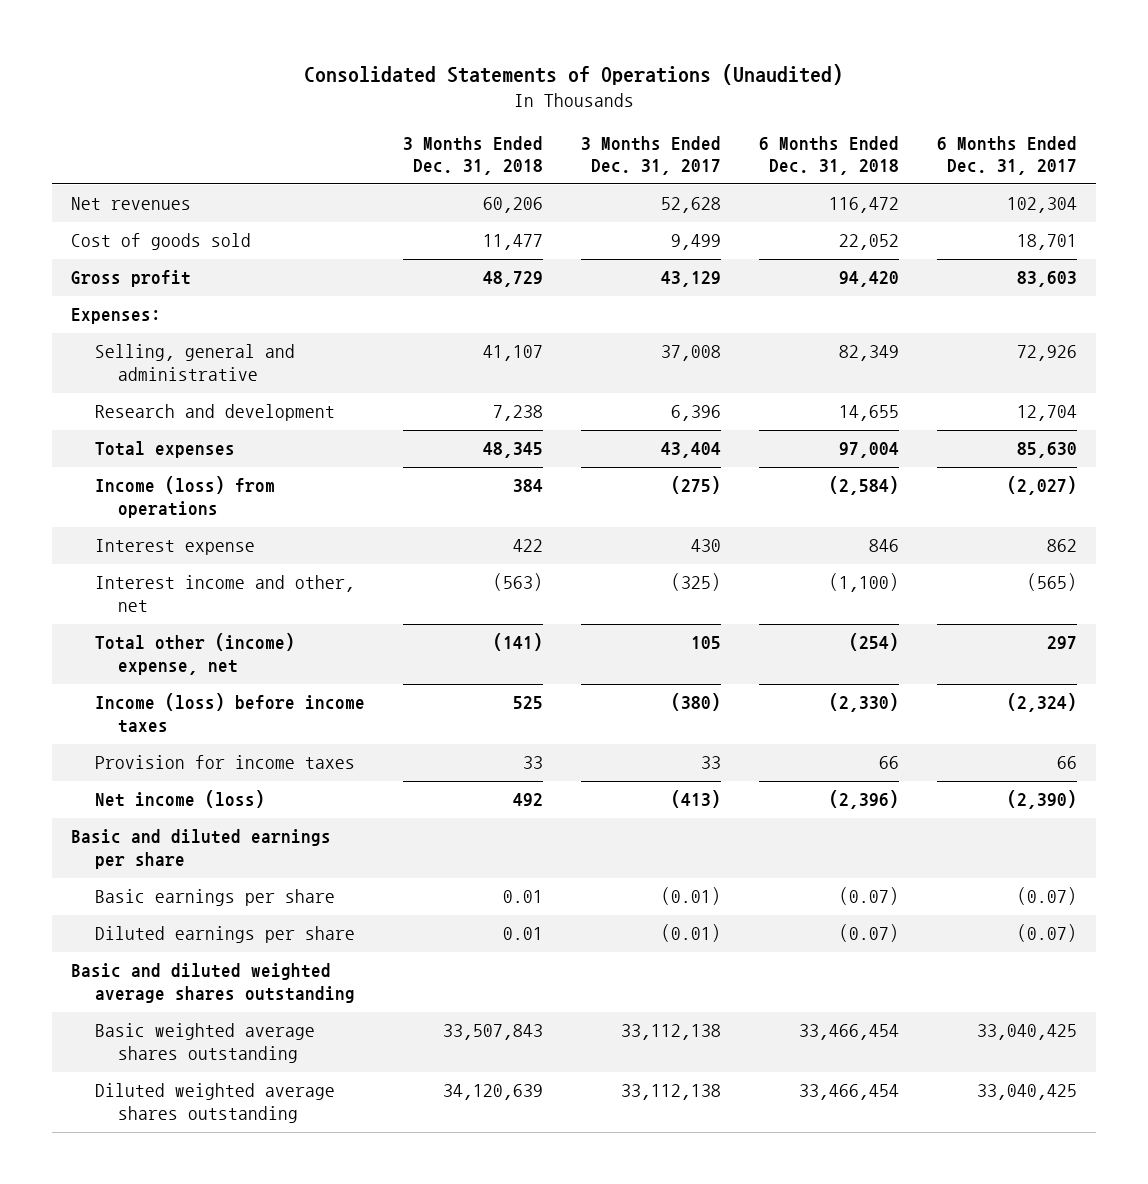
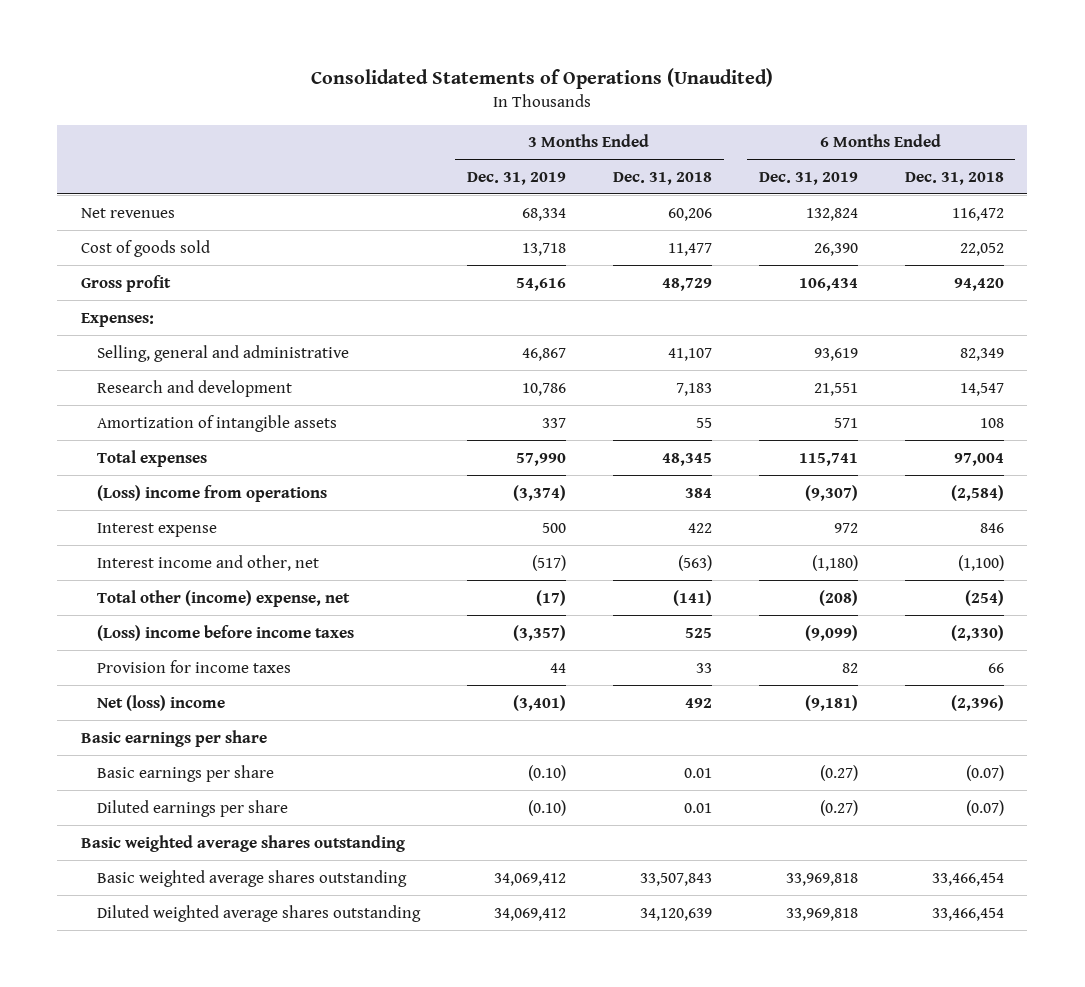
[581,135,722,176] 3 Months Ended Dec. 31, 2017 -> none
[937,135,1078,176] 6 Months Ended Dec. 31, 2017 -> none
none -> [466,171,566,185] Dec. 31, 2019
none -> [758,171,858,185] Dec. 31, 2019
[492,405,543,422] 7,238 -> [675,382,712,396] 7,183
[839,405,900,422] 14,655 -> [959,382,1004,396] 14,547
none -> [96,414,337,432] Amortization of intangible assets
[94,476,275,519] Income (loss) from operations -> [96,484,327,502] (Loss) income from operations
[94,693,365,734] Income (loss) before income taxes -> [96,624,354,641] (Loss) income before income taxes
[94,790,265,809] Net income (loss) -> [96,694,225,711] Net (loss) income
[70,829,331,870] Basic and diluted earnings per share -> [80,729,267,747] Basic earnings per share
[70,963,355,1004] Basic and diluted weighted average shares outstanding -> [80,834,405,852] Basic weighted average shares outstanding

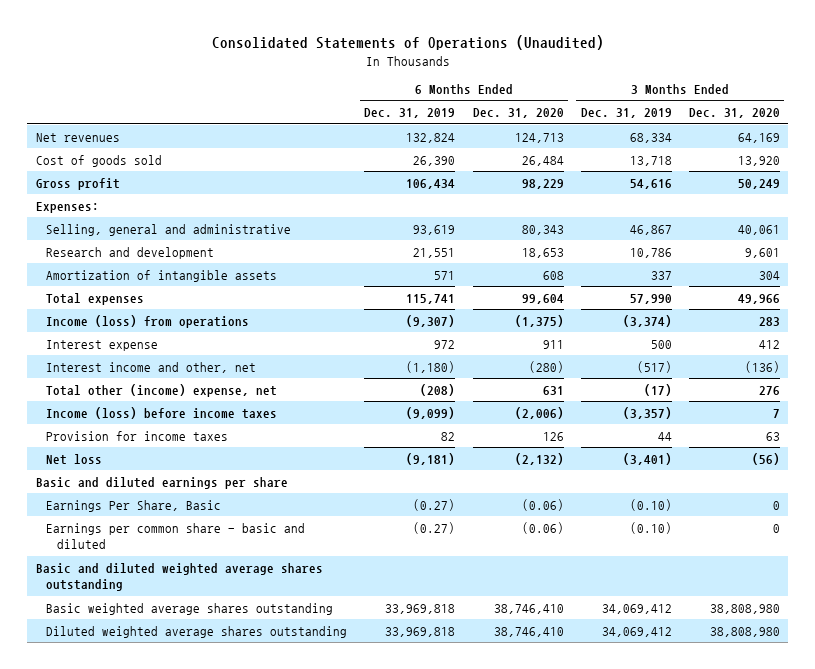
[612,171,712,185] Dec. 31, 2018 -> none
[904,171,1004,185] Dec. 31, 2018 -> none
none -> [472,108,564,119] Dec. 31, 2020
none -> [688,108,780,119] Dec. 31, 2020
[96,484,327,502] (Loss) income from operations -> [46,314,250,328] Income (loss) from operations
[96,624,354,641] (Loss) income before income taxes -> [46,406,278,419] Income (loss) before income taxes
[96,694,225,711] Net (loss) income -> [46,453,103,465] Net loss
[80,729,267,747] Basic earnings per share -> [35,476,288,489] Basic and diluted earnings per share
[96,764,274,782] Basic earnings per share -> [46,499,222,512] Earnings Per Share, Basic
[96,799,288,817] Diluted earnings per share -> [46,522,306,550] Earnings per common share - basic and diluted
[80,834,405,852] Basic weighted average shares outstanding -> [35,562,323,592] Basic and diluted weighted average shares outstanding

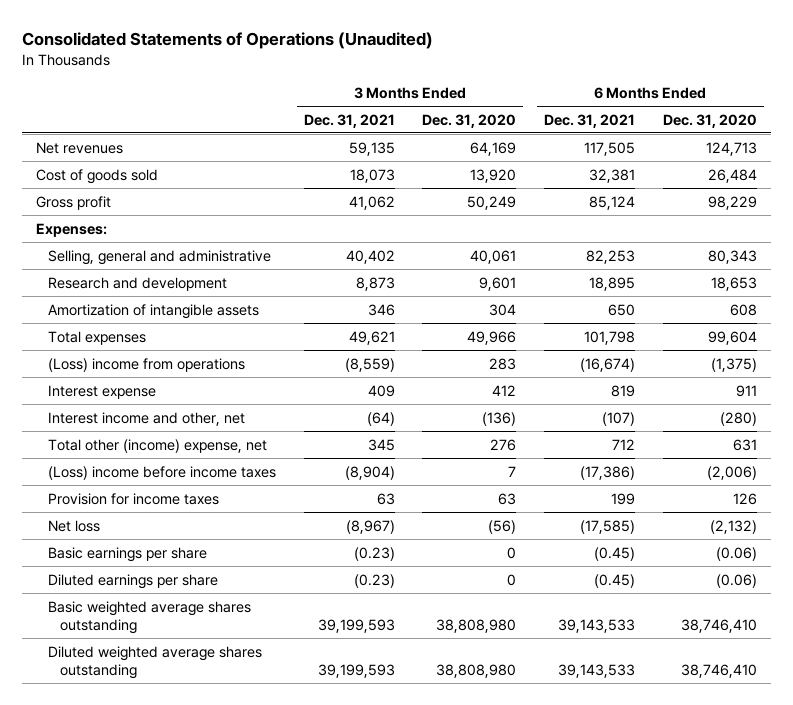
[364,108,456,119] Dec. 31, 2019 -> none
[580,108,672,119] Dec. 31, 2019 -> none
none -> [303,113,395,128] Dec. 31, 2021
none -> [544,113,636,128] Dec. 31, 2021
[46,314,250,328] Income (loss) from operations -> [47,357,245,372] (Loss) income from operations
[46,406,278,419] Income (loss) before income taxes -> [47,465,276,480] (Loss) income before income taxes
[35,476,288,489] Basic and diluted earnings per share -> none
[35,562,323,592] Basic and diluted weighted average shares outstanding -> none
[46,499,222,512] Earnings Per Share, Basic -> [47,546,207,562] Basic earnings per share
[46,522,306,550] Earnings per common share - basic and diluted -> [47,573,218,589] Diluted earnings per share

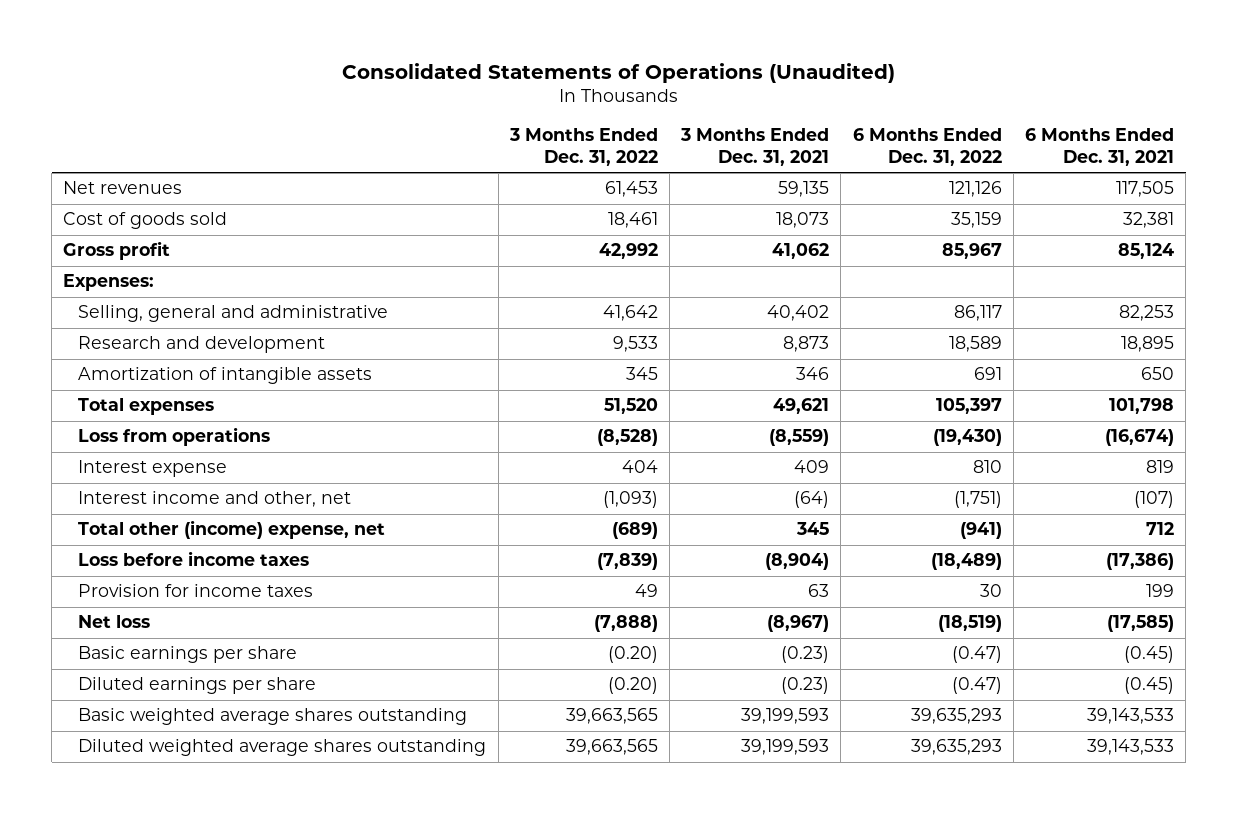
[422,113,517,128] Dec. 31, 2020 -> none
[662,113,757,128] Dec. 31, 2020 -> none
none -> [508,128,658,167] 3 Months Ended Dec. 31, 2022
none -> [852,128,1002,167] 6 Months Ended Dec. 31, 2022
[47,357,245,372] (Loss) income from operations -> [78,427,271,447] Loss from operations
[47,465,276,480] (Loss) income before income taxes -> [78,551,310,567] Loss before income taxes

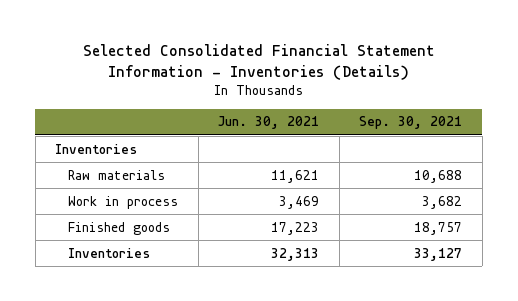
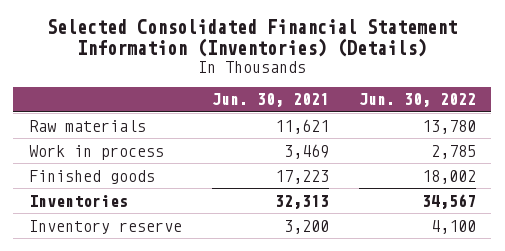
[82,44,435,81] Selected Consolidated Financial Statement Information - Inventories (Details) -> [47,19,458,58] Selected Consolidated Financial Statement Information (Inventories) (Details)
[359,116,463,130] Sep. 30, 2021 -> none
none -> [359,93,477,108] Jun. 30, 2022
[55,143,138,154] Inventories -> none
none -> [28,219,182,234] Inventory reserve

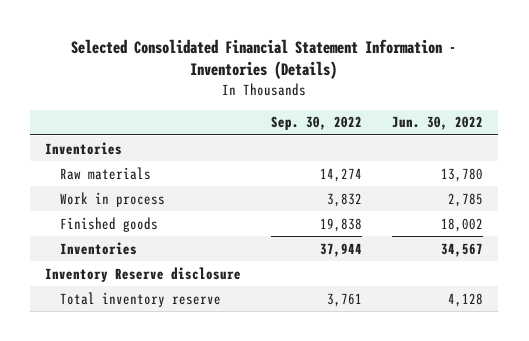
[47,19,458,58] Selected Consolidated Financial Statement Information (Inventories) (Details) -> [71,38,457,80] Selected Consolidated Financial Statement Information - Inventories (Details)
[211,93,329,108] Jun. 30, 2021 -> none
none -> [271,116,363,131] Sep. 30, 2022
none -> [45,141,123,155] Inventories
none -> [45,266,242,282] Inventory Reserve disclosure
[28,219,182,234] Inventory reserve -> [59,291,221,307] Total inventory reserve
[431,219,477,234] 4,100 -> [448,292,484,307] 4,128

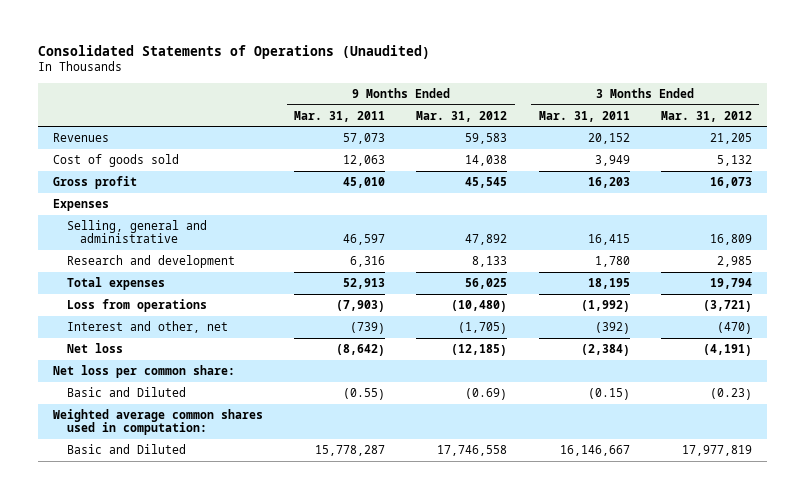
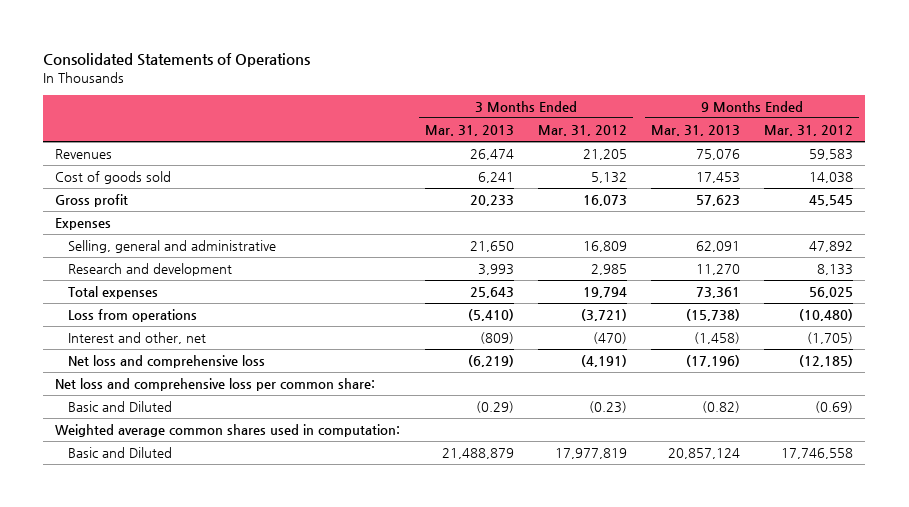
[37,44,430,59] Consolidated Statements of Operations (Unaudited) -> [43,52,311,67] Consolidated Statements of Operations
[294,110,386,122] Mar. 31, 2011 -> none
[538,110,630,122] Mar. 31, 2011 -> none
none -> [424,125,514,137] Mar. 31, 2013
none -> [650,125,740,137] Mar. 31, 2013
[66,343,123,354] Net loss -> [68,355,266,369] Net loss and comprehensive loss
[53,365,236,379] Net loss per common share: -> [55,378,376,392] Net loss and comprehensive loss per common share:

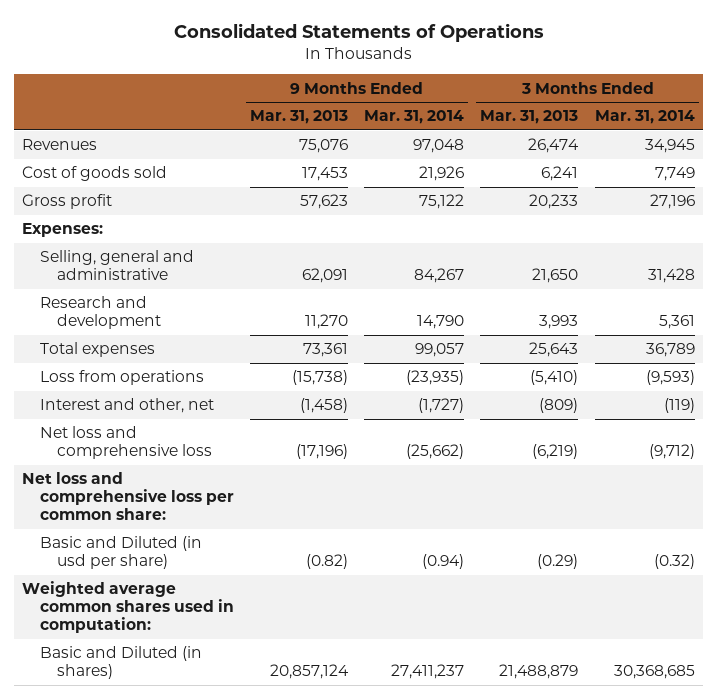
[537,125,627,137] Mar. 31, 2012 -> none
[764,125,854,137] Mar. 31, 2012 -> none
none -> [364,110,465,125] Mar. 31, 2014
none -> [594,110,695,125] Mar. 31, 2014
[55,218,112,231] Expenses -> [22,223,104,238] Expenses:
[68,401,173,413] Basic and Diluted -> [39,536,202,570] Basic and Diluted (in usd per share)
[68,447,173,459] Basic and Diluted -> [39,646,202,680] Basic and Diluted (in shares)

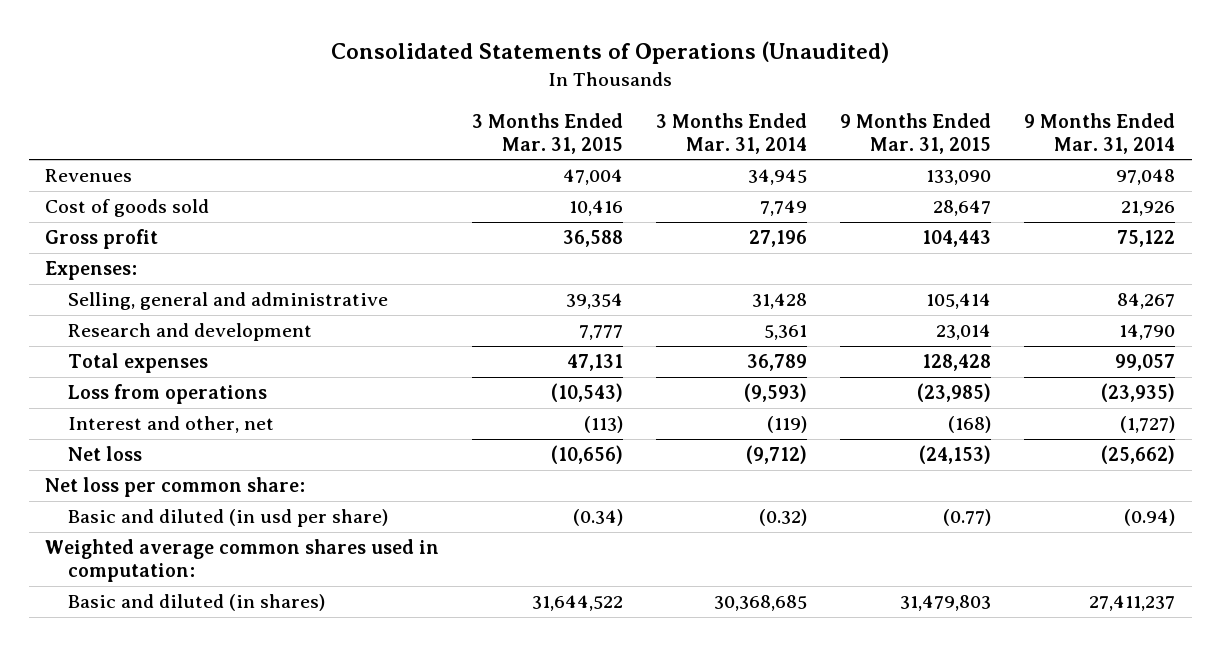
[173,23,544,43] Consolidated Statements of Operations -> [331,41,890,65] Consolidated Statements of Operations (Unaudited)
[250,110,349,125] Mar. 31, 2013 -> none
[480,110,579,125] Mar. 31, 2013 -> none
none -> [472,112,624,154] 3 Months Ended Mar. 31, 2015
none -> [840,112,992,154] 9 Months Ended Mar. 31, 2015
[39,426,213,460] Net loss and comprehensive loss -> [68,446,143,462] Net loss
[22,472,234,521] Net loss and comprehensive loss per common share: -> [45,477,306,498] Net loss per common share:
[39,536,202,570] Basic and Diluted (in usd per share) -> [68,509,389,528] Basic and diluted (in usd per share)
[39,646,202,680] Basic and Diluted (in shares) -> [68,594,326,612] Basic and diluted (in shares)

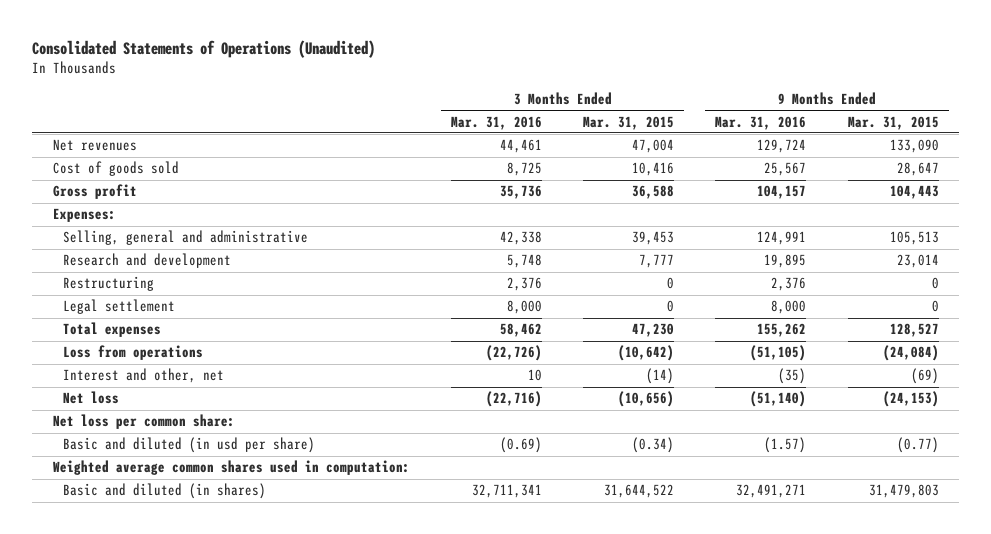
[656,112,808,154] 3 Months Ended Mar. 31, 2014 -> none
[1024,112,1176,154] 9 Months Ended Mar. 31, 2014 -> none
none -> [450,115,542,130] Mar. 31, 2016
none -> [715,115,807,130] Mar. 31, 2016
[45,169,133,183] Revenues -> [52,139,137,152] Net revenues
[566,293,624,310] 39,354 -> [632,231,675,246] 39,453
[926,293,992,310] 105,414 -> [889,231,939,246] 105,513
none -> [63,276,155,292] Restructuring
none -> [63,299,176,315] Legal settlement
[567,354,624,372] 47,131 -> [632,323,675,338] 47,230
[922,354,992,372] 128,428 -> [889,323,939,338] 128,527
[551,383,624,403] (10,543) -> [618,345,675,362] (10,642)
[917,383,992,403] (23,985) -> [882,345,939,362] (24,084)
[584,416,624,434] (113) -> [646,368,675,385] (14)
[948,416,992,434] (168) -> [910,368,939,385] (69)

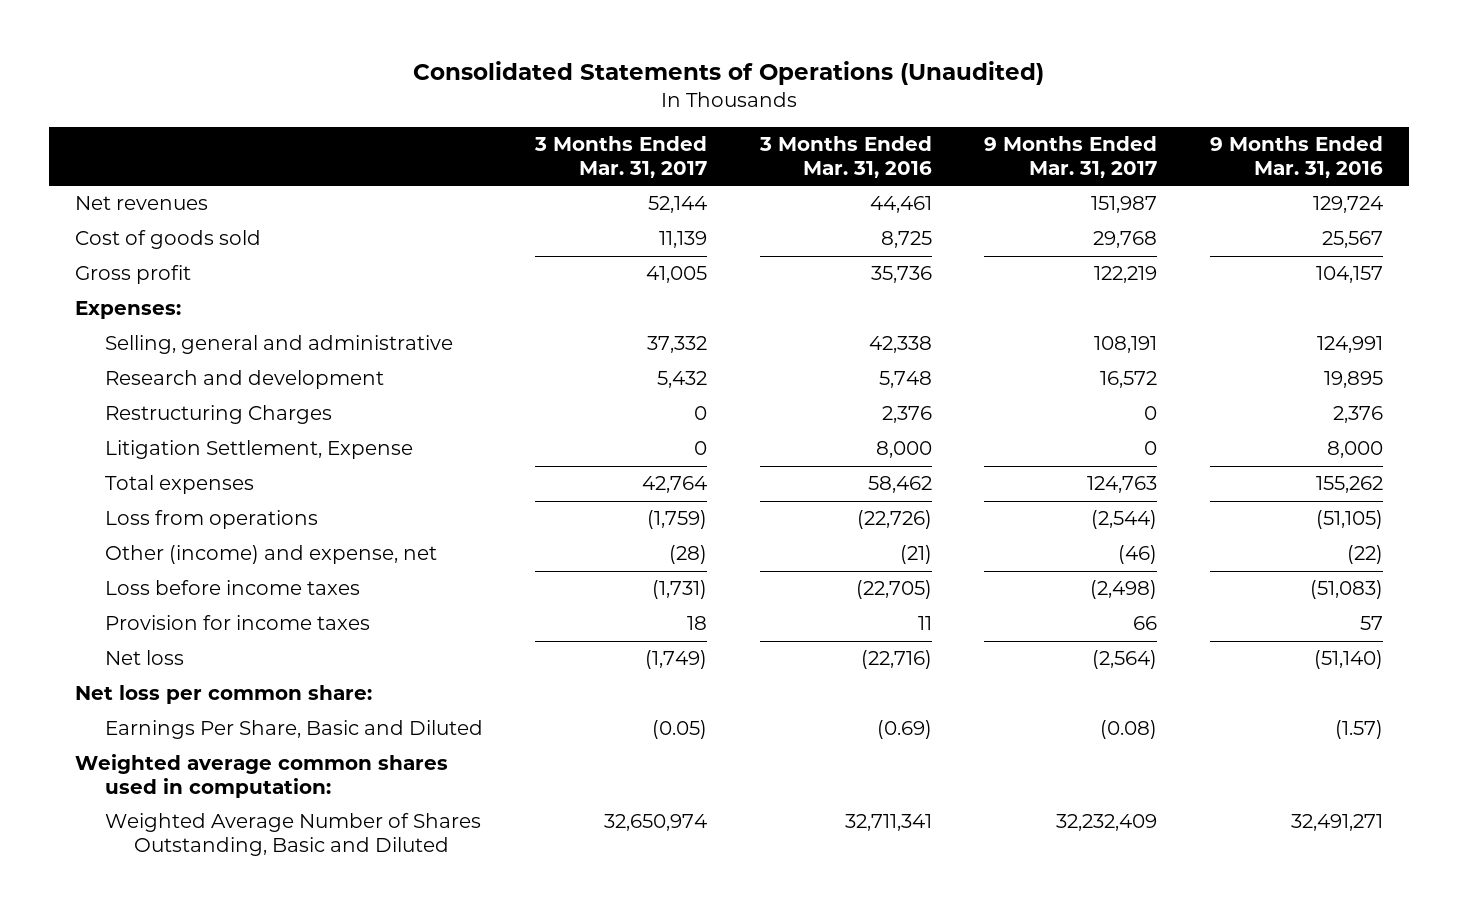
[583,115,675,130] Mar. 31, 2015 -> none
[847,115,939,130] Mar. 31, 2015 -> none
none -> [534,136,708,179] 3 Months Ended Mar. 31, 2017
none -> [984,136,1158,179] 9 Months Ended Mar. 31, 2017
[63,276,155,292] Restructuring -> [104,405,332,425] Restructuring Charges
[63,299,176,315] Legal settlement -> [104,440,413,460] Litigation Settlement, Expense
[63,368,225,384] Interest and other, net -> [104,545,437,565] Other (income) and expense, net
[527,369,542,382] 10 -> [899,545,932,565] (21)
[778,368,807,385] (35) -> [1346,545,1383,565] (22)
none -> [104,580,360,596] Loss before income taxes
none -> [104,615,370,631] Provision for income taxes
[63,437,316,454] Basic and diluted (in usd per share) -> [104,720,483,740] Earnings Per Share, Basic and Diluted
[63,483,267,500] Basic and diluted (in shares) -> [104,813,481,857] Weighted Average Number of Shares Outstanding, Basic and Diluted

